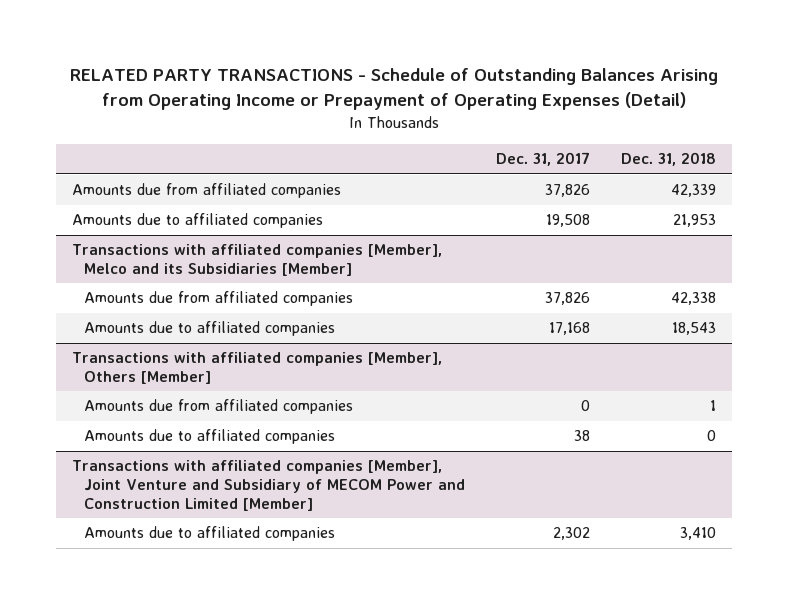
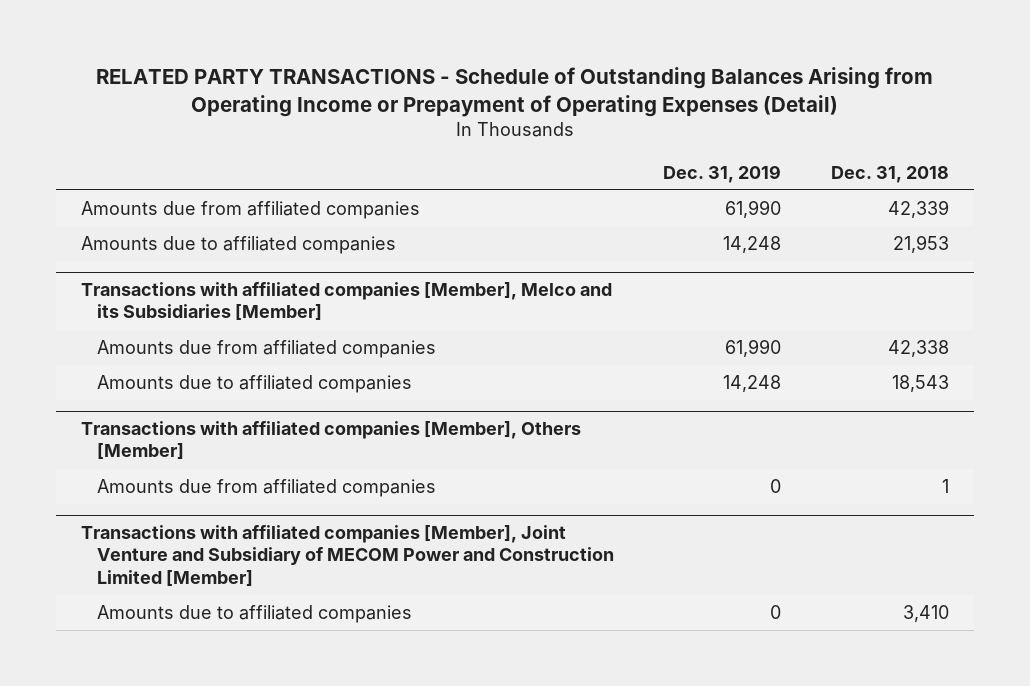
[495,152,590,167] Dec. 31, 2017 -> none
none -> [663,164,782,183] Dec. 31, 2019
[83,429,335,445] Amounts due to affiliated companies -> none

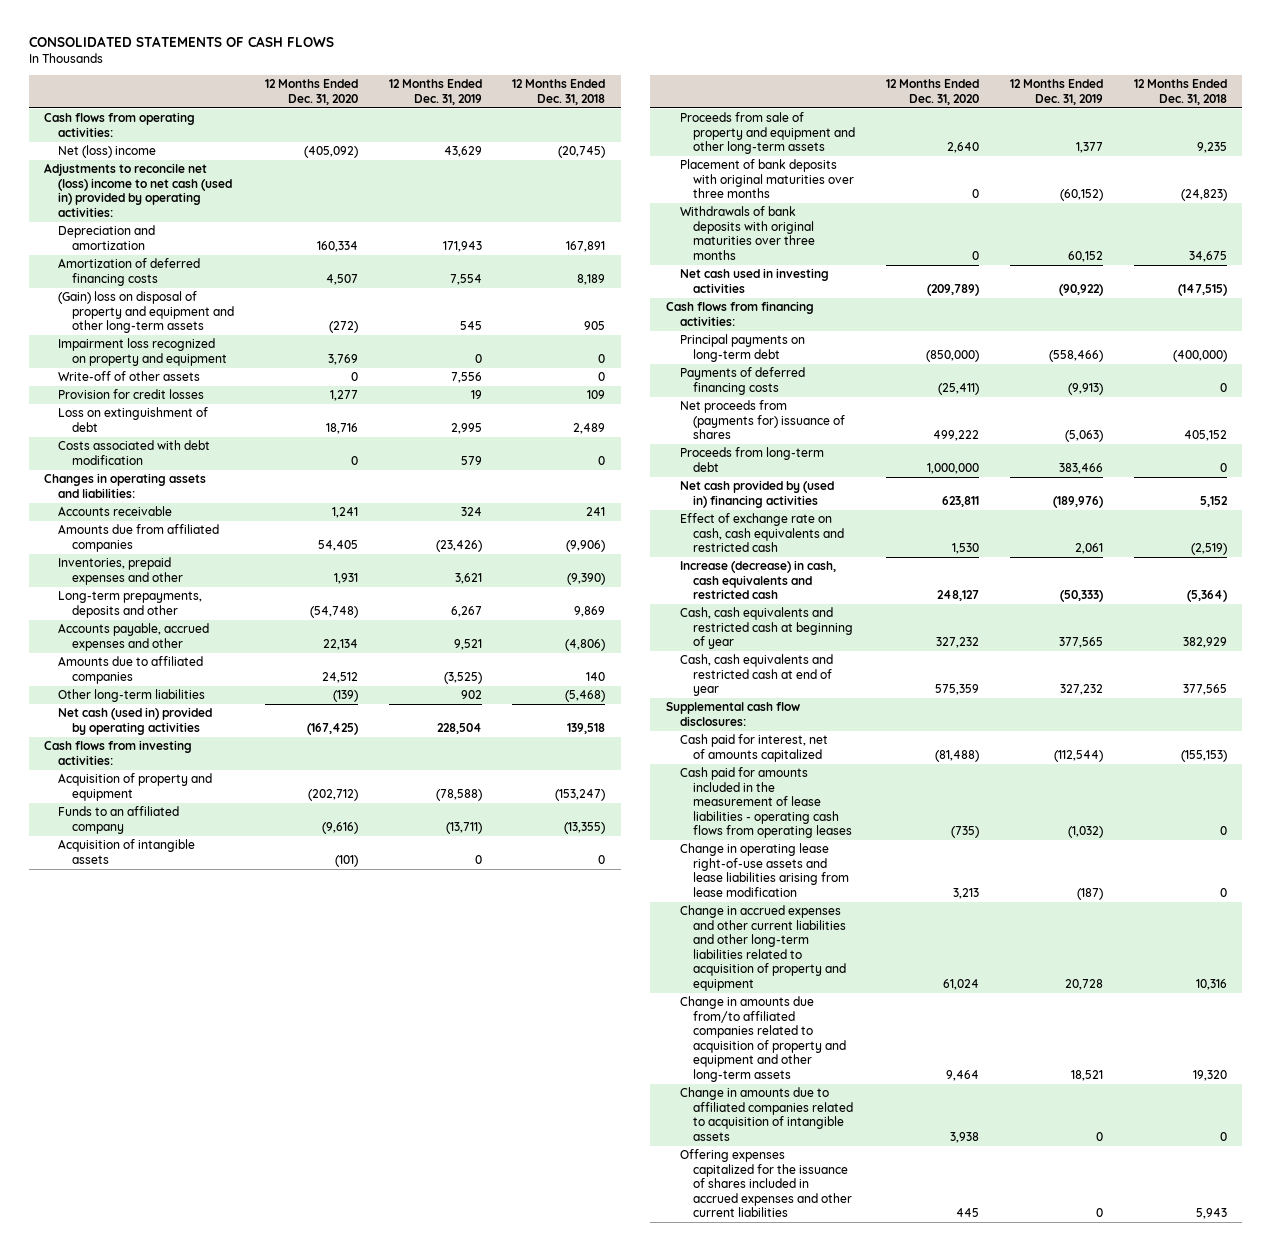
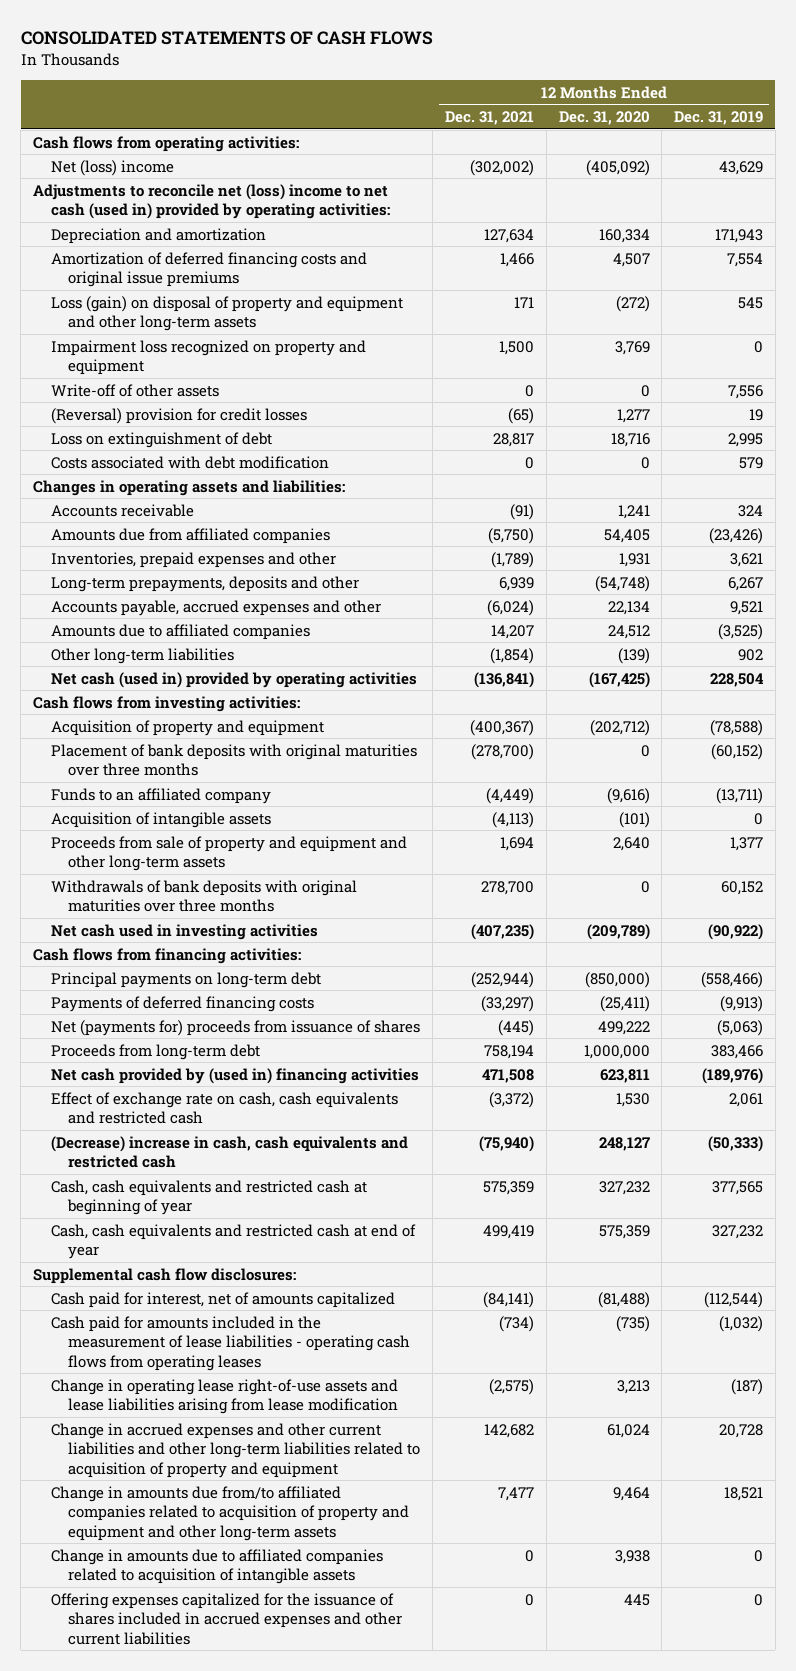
[512,79,606,105] 12 Months Ended Dec. 31, 2018 -> none
none -> [445,110,535,125] Dec. 31, 2021
[58,258,201,286] Amortization of deferred financing costs -> [50,251,367,288] Amortization of deferred financing costs and original issue premiums
[58,291,235,334] (Gain) loss on disposal of property and equipment and other long-term assets -> [50,295,403,332] Loss (gain) on disposal of property and equipment and other long-term assets
[58,389,205,400] Provision for credit losses -> [50,407,307,424] (Reversal) provision for credit losses
[679,159,855,199] Placement of bank deposits with original maturities over three months -> [50,743,417,777] Placement of bank deposits with original maturities over three months
[679,400,846,440] Net proceeds from (payments for) issuance of shares -> [50,1019,420,1036] Net (payments for) proceeds from issuance of shares
[679,560,836,600] Increase (decrease) in cash, cash equivalents and restricted cash -> [50,1135,408,1169] (Decrease) increase in cash, cash equivalents and restricted cash

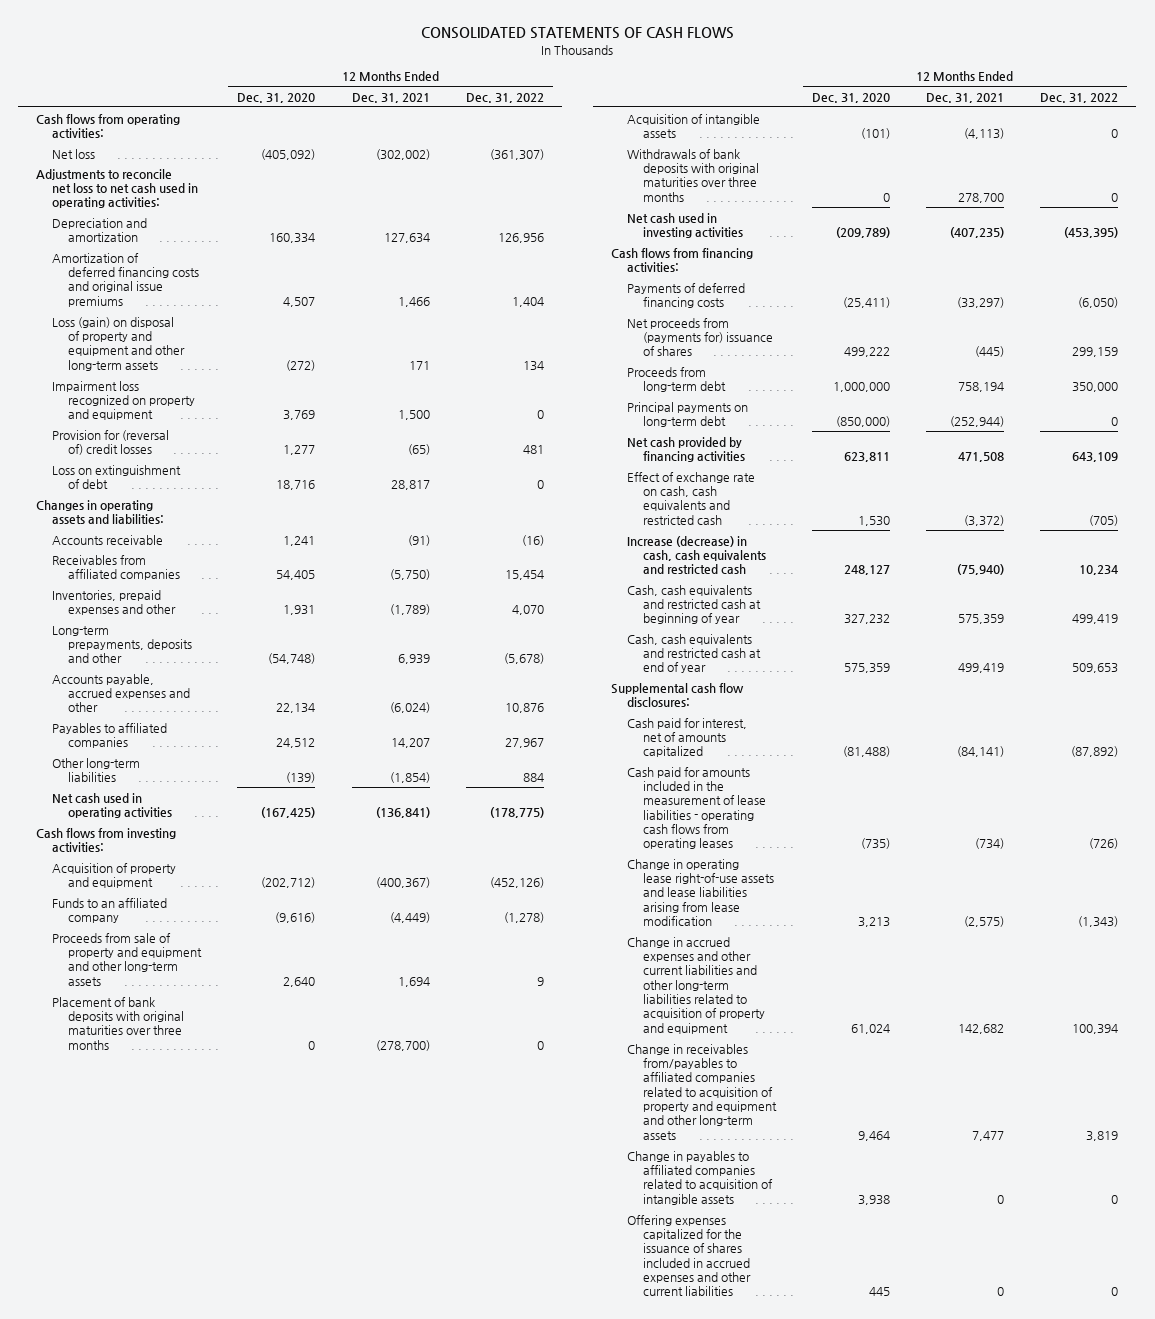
[674,110,764,125] Dec. 31, 2019 -> none
none -> [465,92,544,103] Dec. 31, 2022
[50,159,174,176] Net (loss) income -> [52,148,96,159] Net loss
[33,183,390,220] Adjustments to reconcile net (loss) income to net cash (used in) provided by operating activities: -> [36,168,199,209] Adjustments to reconcile net loss to net cash used in operating activities:
[50,383,219,397] Write-off of other assets -> none
[50,407,307,424] (Reversal) provision for credit losses -> [52,429,170,455] Provision for (reversal of) credit losses
[50,455,329,469] Costs associated with debt modification -> none
[50,527,330,544] Amounts due from affiliated companies -> [52,554,181,580] Receivables from affiliated companies
[50,623,310,640] Amounts due to affiliated companies -> [52,722,168,748] Payables to affiliated companies
[50,671,417,688] Net cash (used in) provided by operating activities -> [52,792,173,818] Net cash used in operating activities
[50,743,417,777] Placement of bank deposits with original maturities over three months -> [52,996,185,1050] Placement of bank deposits with original maturities over three months
[50,811,271,828] Acquisition of intangible assets -> [626,113,760,138] Acquisition of intangible assets
[50,1019,420,1036] Net (payments for) proceeds from issuance of shares -> [626,317,773,357] Net proceeds from (payments for) issuance of shares
[50,971,321,988] Principal payments on long-term debt -> [626,401,748,427] Principal payments on long-term debt
[50,1067,419,1084] Net cash provided by (used in) financing activities -> [626,436,745,462] Net cash provided by financing activities
[50,1135,408,1169] (Decrease) increase in cash, cash equivalents and restricted cash -> [626,535,766,575] Increase (decrease) in cash, cash equivalents and restricted cash
[50,1485,410,1541] Change in amounts due from/to affiliated companies related to acquisition of property and equipment and other long-term assets -> [626,1043,777,1140] Change in receivables from/payables to affiliated companies related to acquisition of property and equipment and other long-term assets
[50,1548,383,1585] Change in amounts due to affiliated companies related to acquisition of intangible assets -> [626,1150,773,1205] Change in payables to affiliated companies related to acquisition of intangible assets

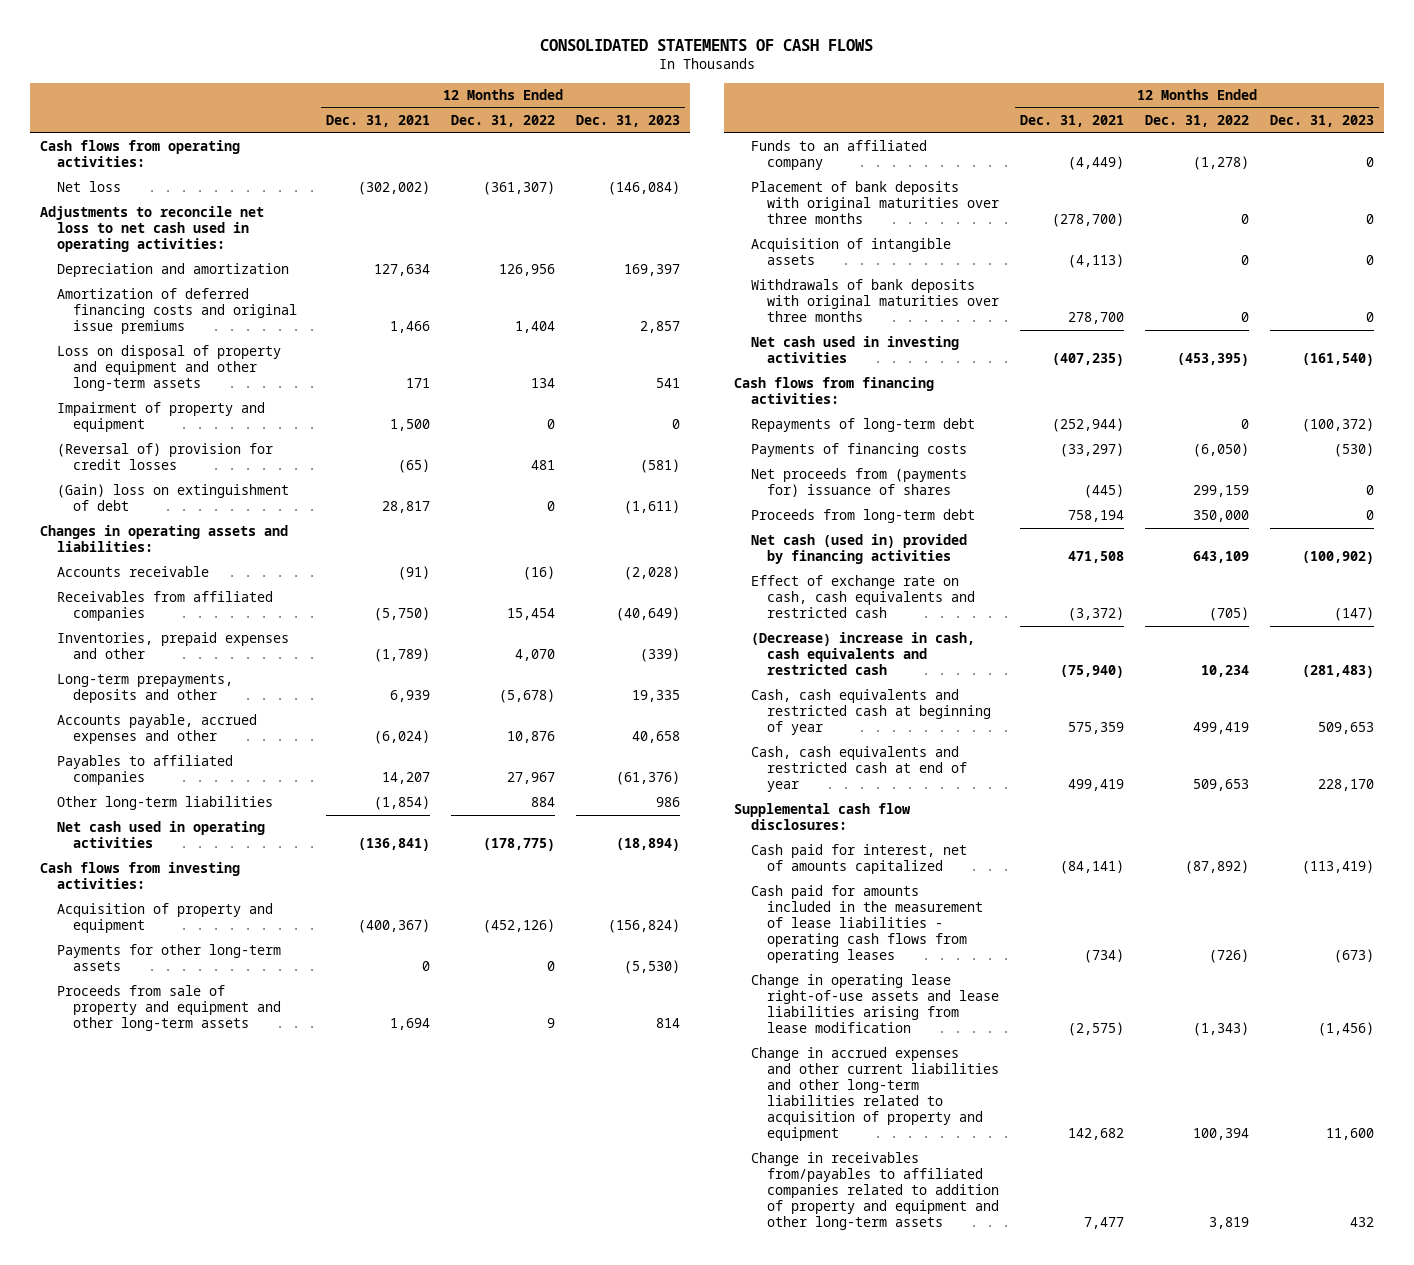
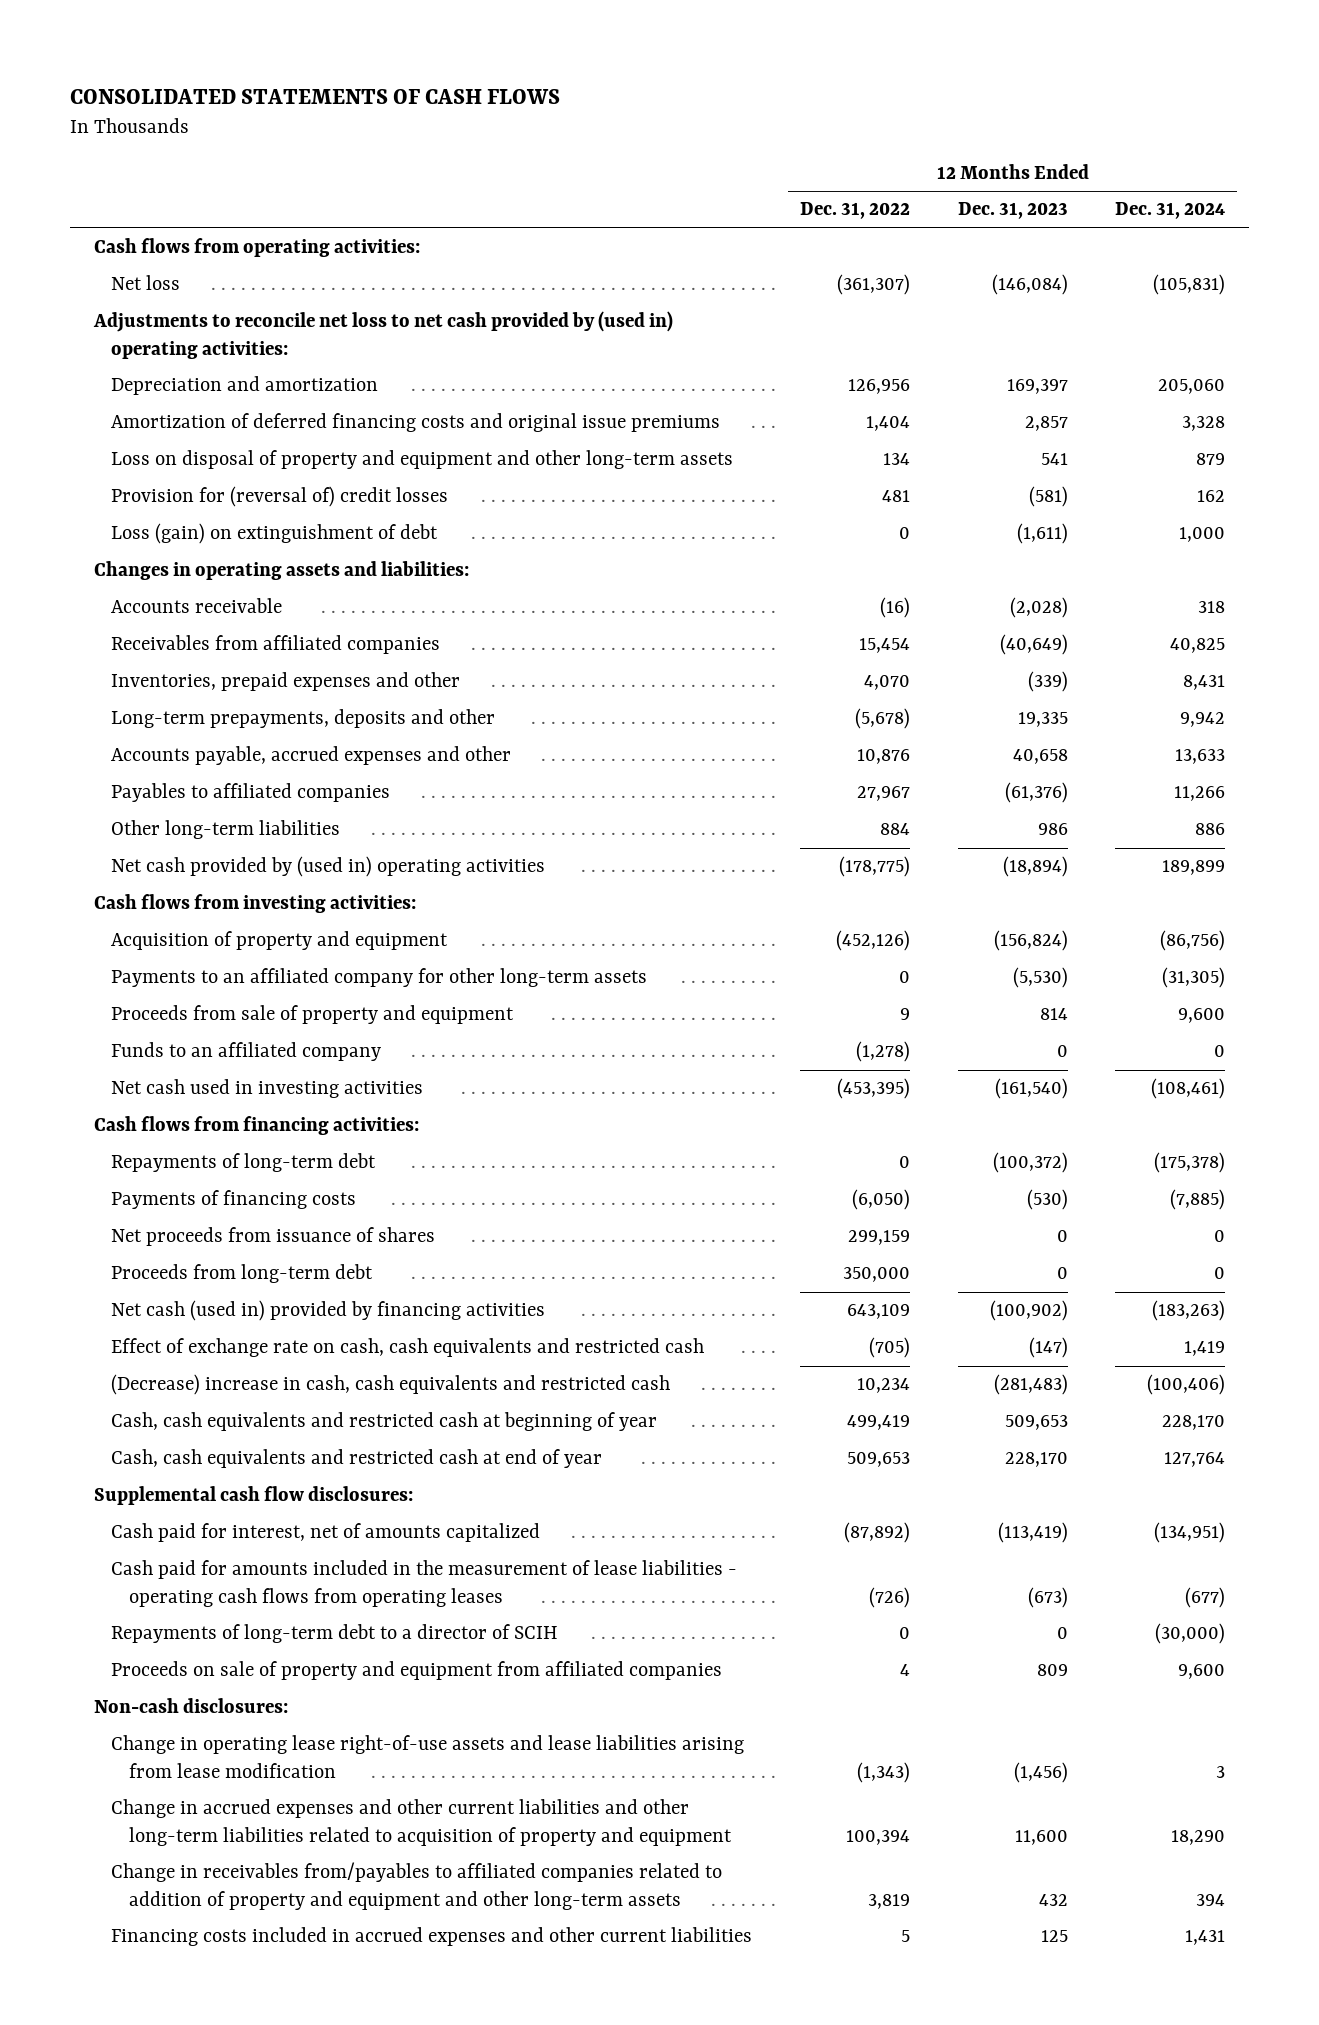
[326,115,431,128] Dec. 31, 2021 -> none
none -> [1115,202,1226,220] Dec. 31, 2024
[40,206,265,253] Adjustments to reconcile net loss to net cash used in operating activities: -> [93,311,674,360] Adjustments to reconcile net loss to net cash provided by (used in) operating activities:
[56,402,265,433] Impairment of property and equipment -> none
[56,443,273,471] (Reversal of) provision for credit losses -> [111,486,449,508] Provision for (reversal of) credit losses
[56,484,289,512] (Gain) loss on extinguishment of debt -> [111,523,439,545] Loss (gain) on extinguishment of debt
[56,821,265,849] Net cash used in operating activities -> [111,856,546,878] Net cash provided by (used in) operating activities
[56,944,281,972] Payments for other long-term assets -> [111,968,648,988] Payments to an affiliated company for other long-term assets
[56,985,282,1032] Proceeds from sale of property and equipment and other long-term assets -> [111,1005,515,1025] Proceeds from sale of property and equipment
[750,181,1000,225] Placement of bank deposits with original maturities over three months -> none
[750,238,951,266] Acquisition of intangible assets -> none
[750,279,1000,323] Withdrawals of bank deposits with original maturities over three months -> none
[750,468,967,498] Net proceeds from (payments for) issuance of shares -> [111,1227,436,1247] Net proceeds from issuance of shares
none -> [111,1624,559,1644] Repayments of long-term debt to a director of SCIH
none -> [111,1661,723,1681] Proceeds on sale of property and equipment from affiliated companies
none -> [94,1698,289,1714] Non-cash disclosures:
none -> [111,1927,753,1947] Financing costs included in accrued expenses and other current liabilities

